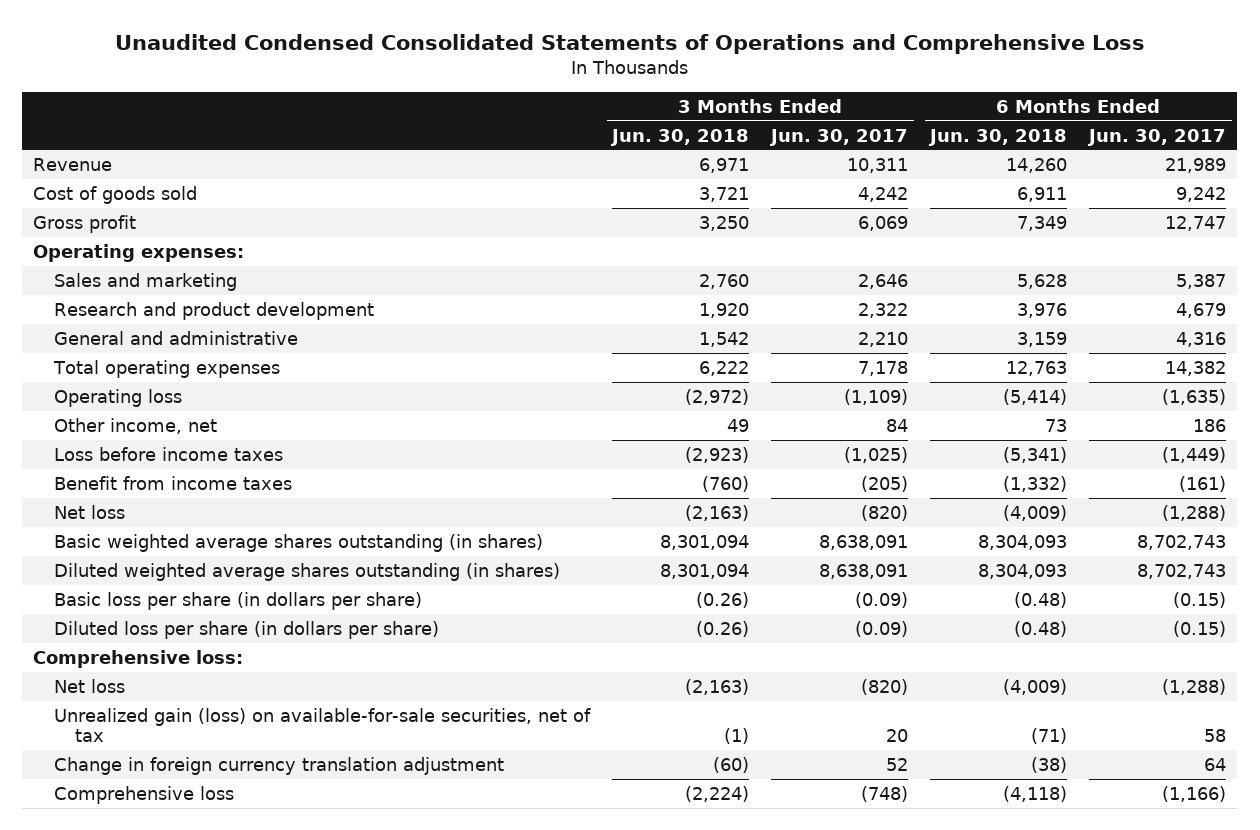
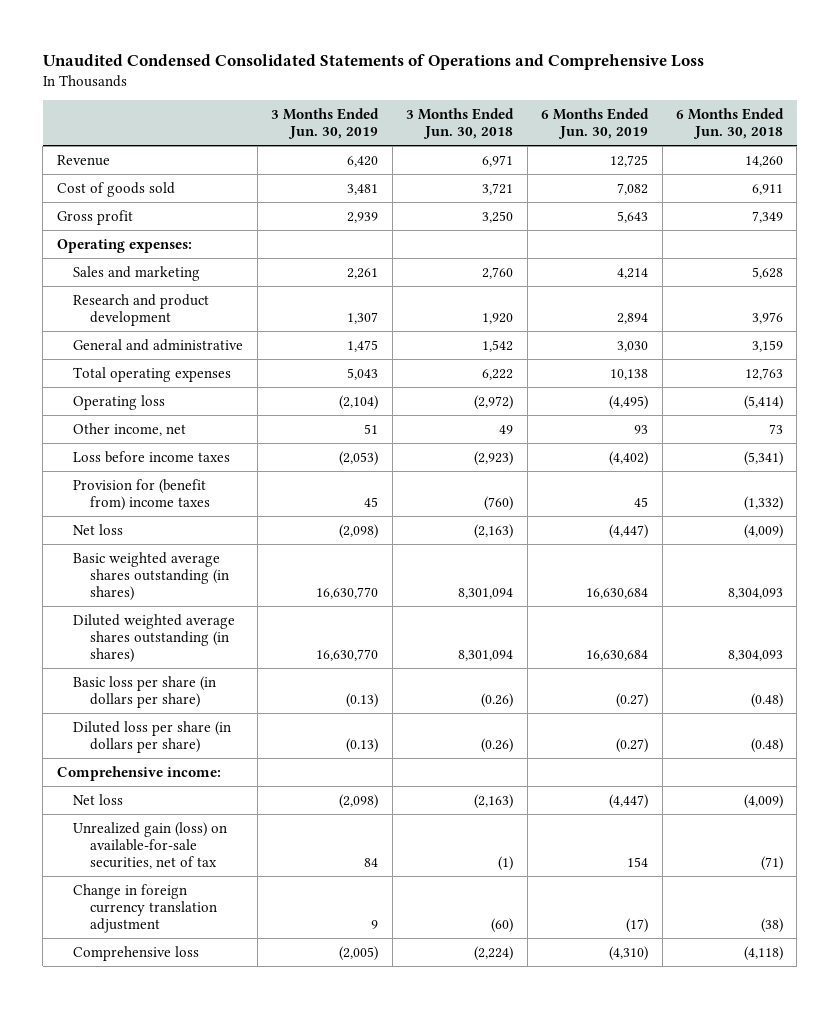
[769,128,909,146] Jun. 30, 2017 -> none
[1087,128,1227,146] Jun. 30, 2017 -> none
none -> [271,108,380,140] 3 Months Ended Jun. 30, 2019
none -> [541,108,650,140] 6 Months Ended Jun. 30, 2019
[54,475,293,490] Benefit from income taxes -> [73,478,211,511] Provision for (benefit from) income taxes
[33,649,244,668] Comprehensive loss: -> [56,765,221,781] Comprehensive income:

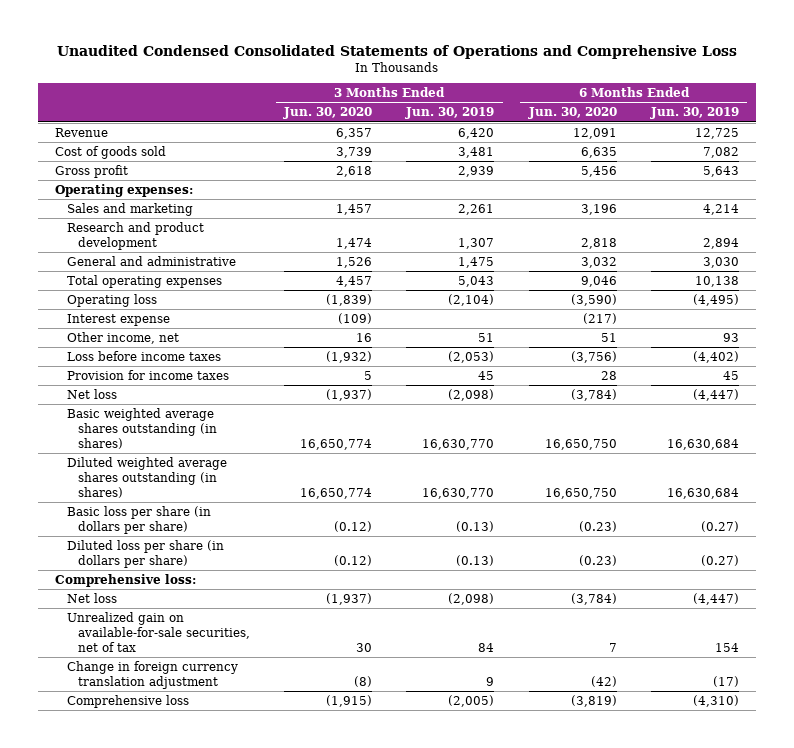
[406,108,515,140] 3 Months Ended Jun. 30, 2018 -> none
[676,108,785,140] 6 Months Ended Jun. 30, 2018 -> none
none -> [283,107,373,120] Jun. 30, 2020
none -> [527,107,617,120] Jun. 30, 2020
none -> [66,313,170,326] Interest expense
[73,478,211,511] Provision for (benefit from) income taxes -> [66,369,229,380] Provision for income taxes
[56,765,221,781] Comprehensive income: -> [55,573,197,587] Comprehensive loss:
[73,821,228,870] Unrealized gain (loss) on available-for-sale securities, net of tax -> [66,611,250,652] Unrealized gain on available-for-sale securities, net of tax

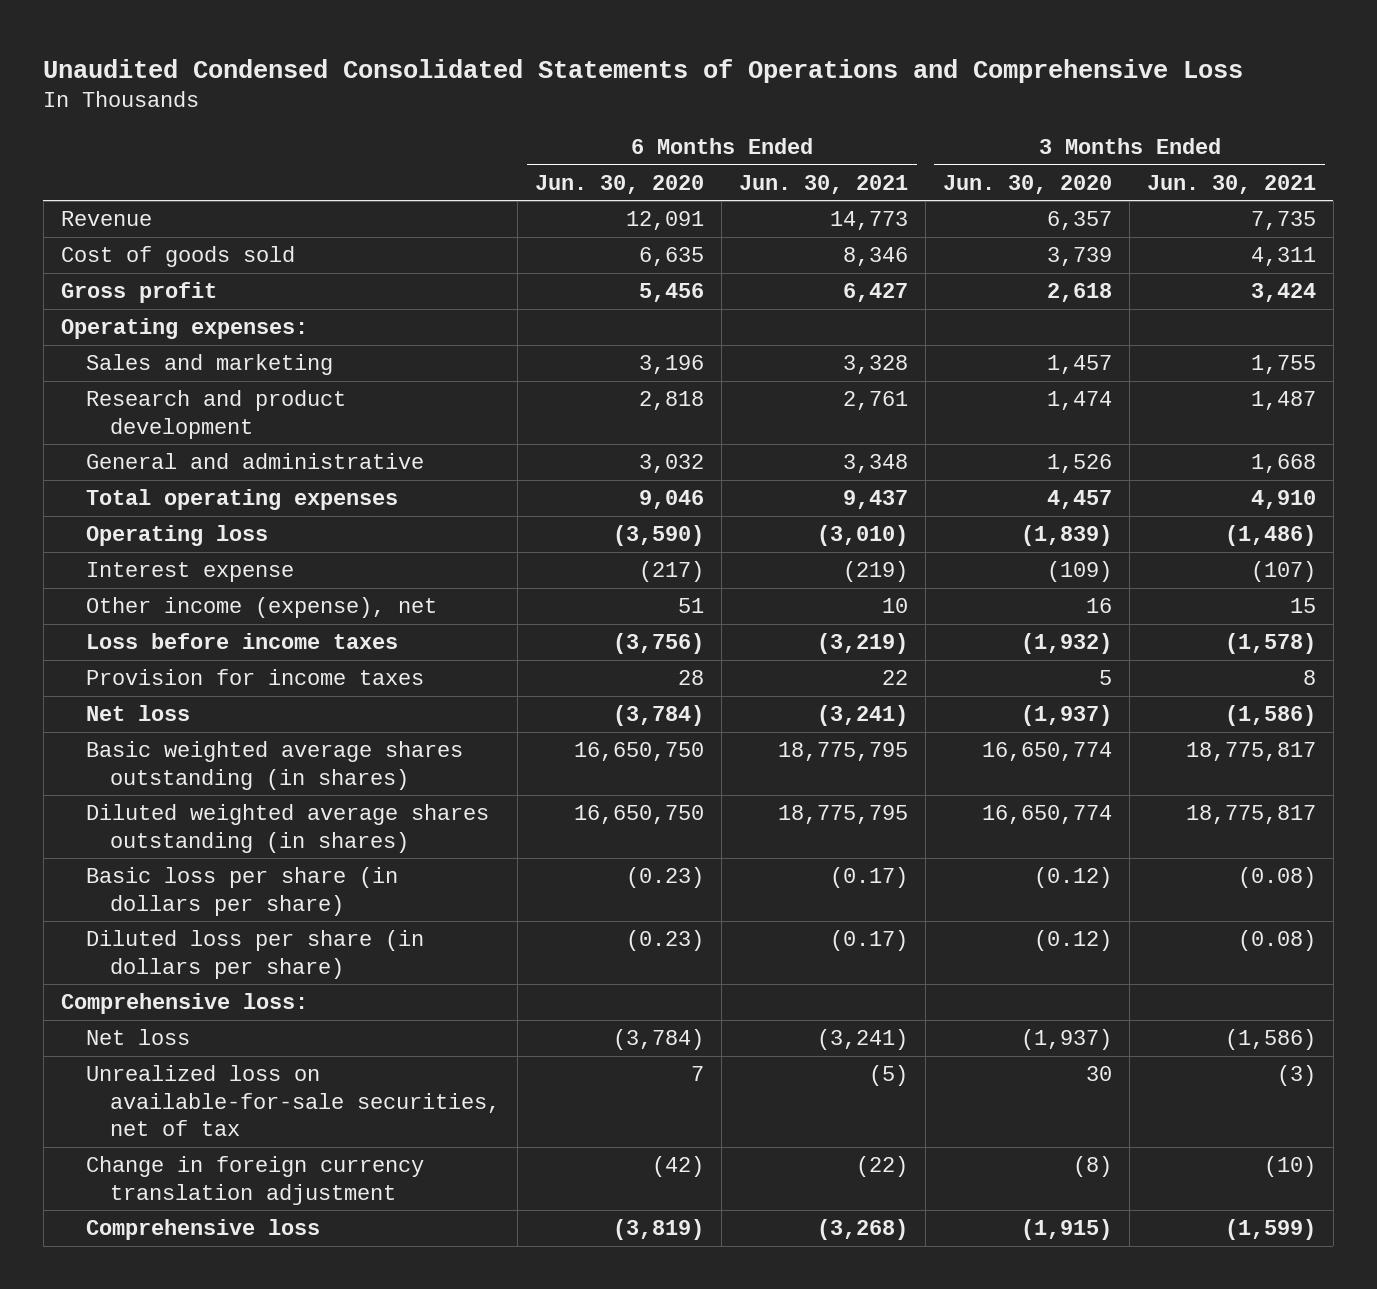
[405,107,495,120] Jun. 30, 2019 -> none
[649,107,739,120] Jun. 30, 2019 -> none
none -> [739,174,909,194] Jun. 30, 2021
none -> [1146,174,1316,194] Jun. 30, 2021
[66,331,179,344] Other income, net -> [85,597,437,619] Other income (expense), net
[66,611,250,652] Unrealized gain on available-for-sale securities, net of tax -> [85,1065,501,1137] Unrealized loss on available-for-sale securities, net of tax

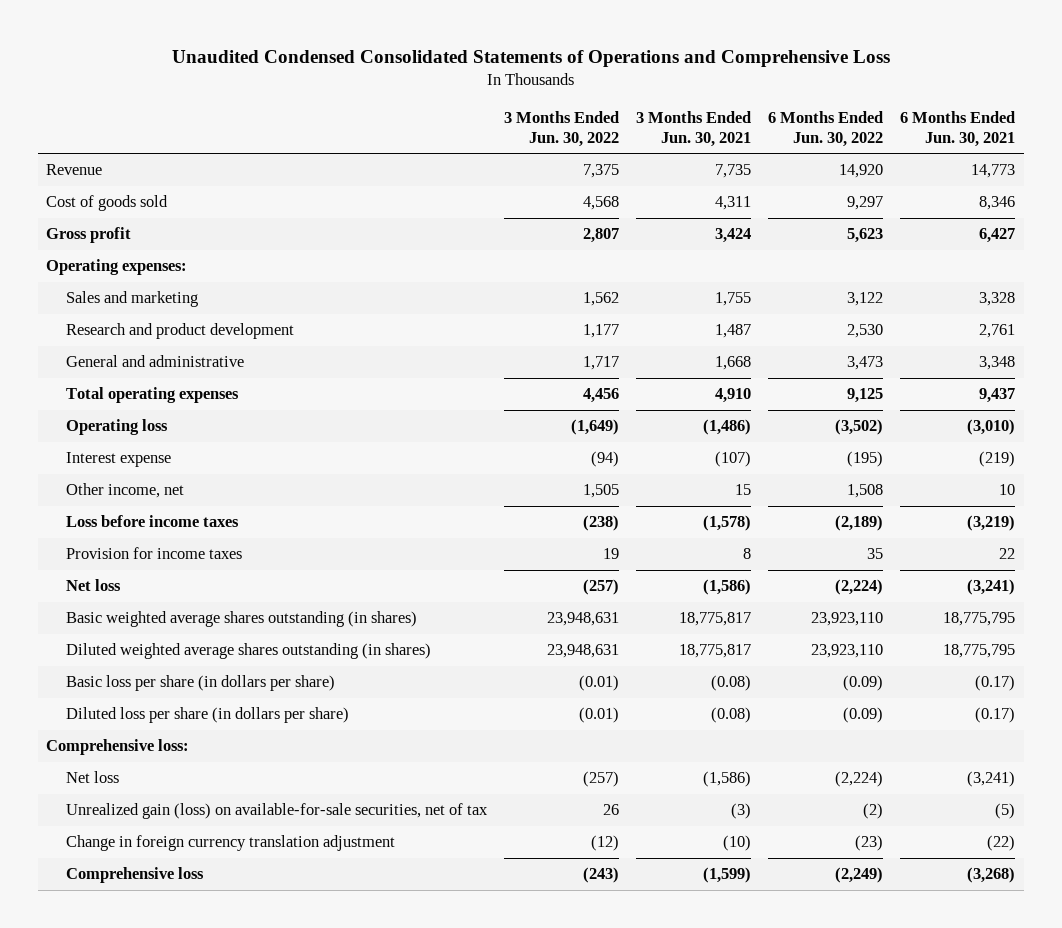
[535,174,705,194] Jun. 30, 2020 -> none
[943,174,1113,194] Jun. 30, 2020 -> none
none -> [504,110,620,147] 3 Months Ended Jun. 30, 2022
none -> [768,110,884,147] 6 Months Ended Jun. 30, 2022
[85,597,437,619] Other income (expense), net -> [66,483,185,499] Other income, net
[85,1065,501,1137] Unrealized loss on available-for-sale securities, net of tax -> [66,803,489,820] Unrealized gain (loss) on available-for-sale securities, net of tax

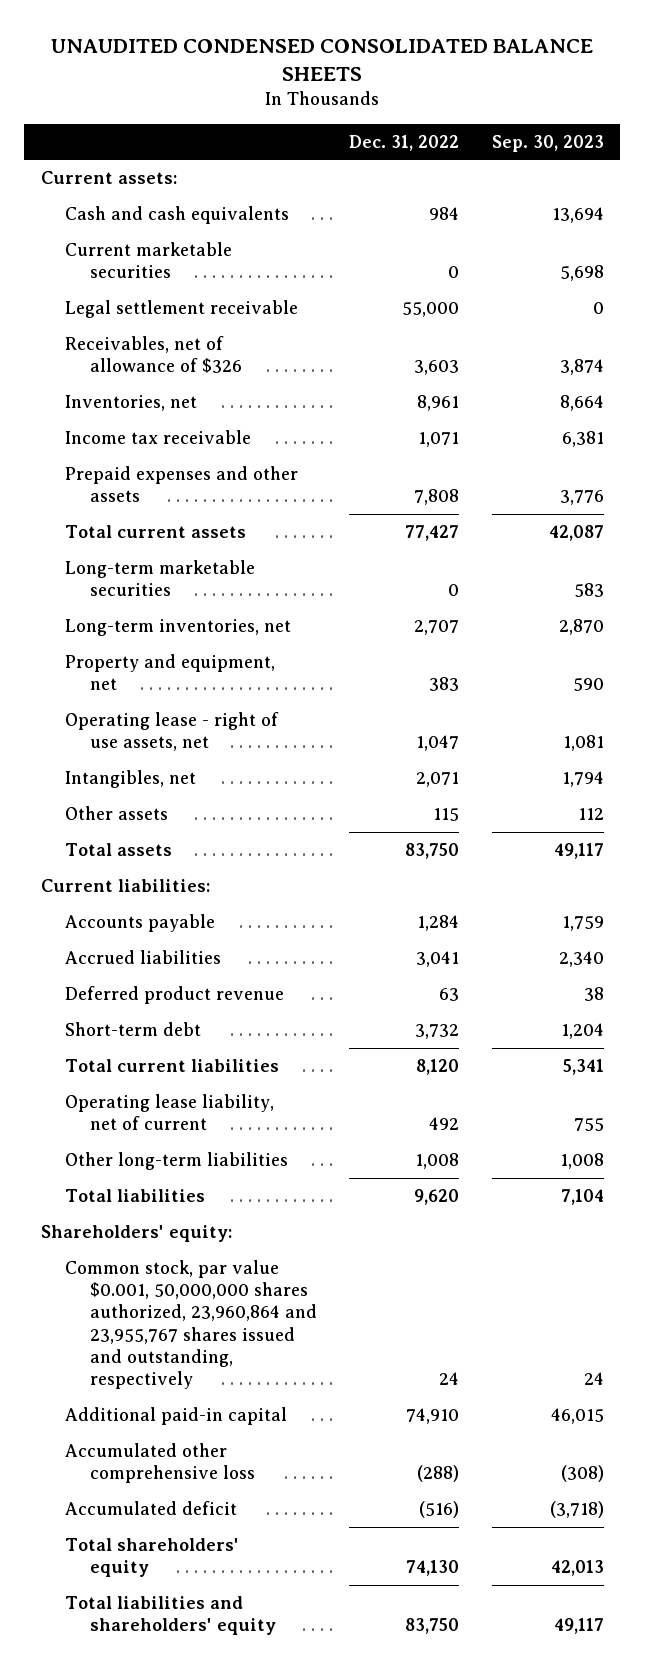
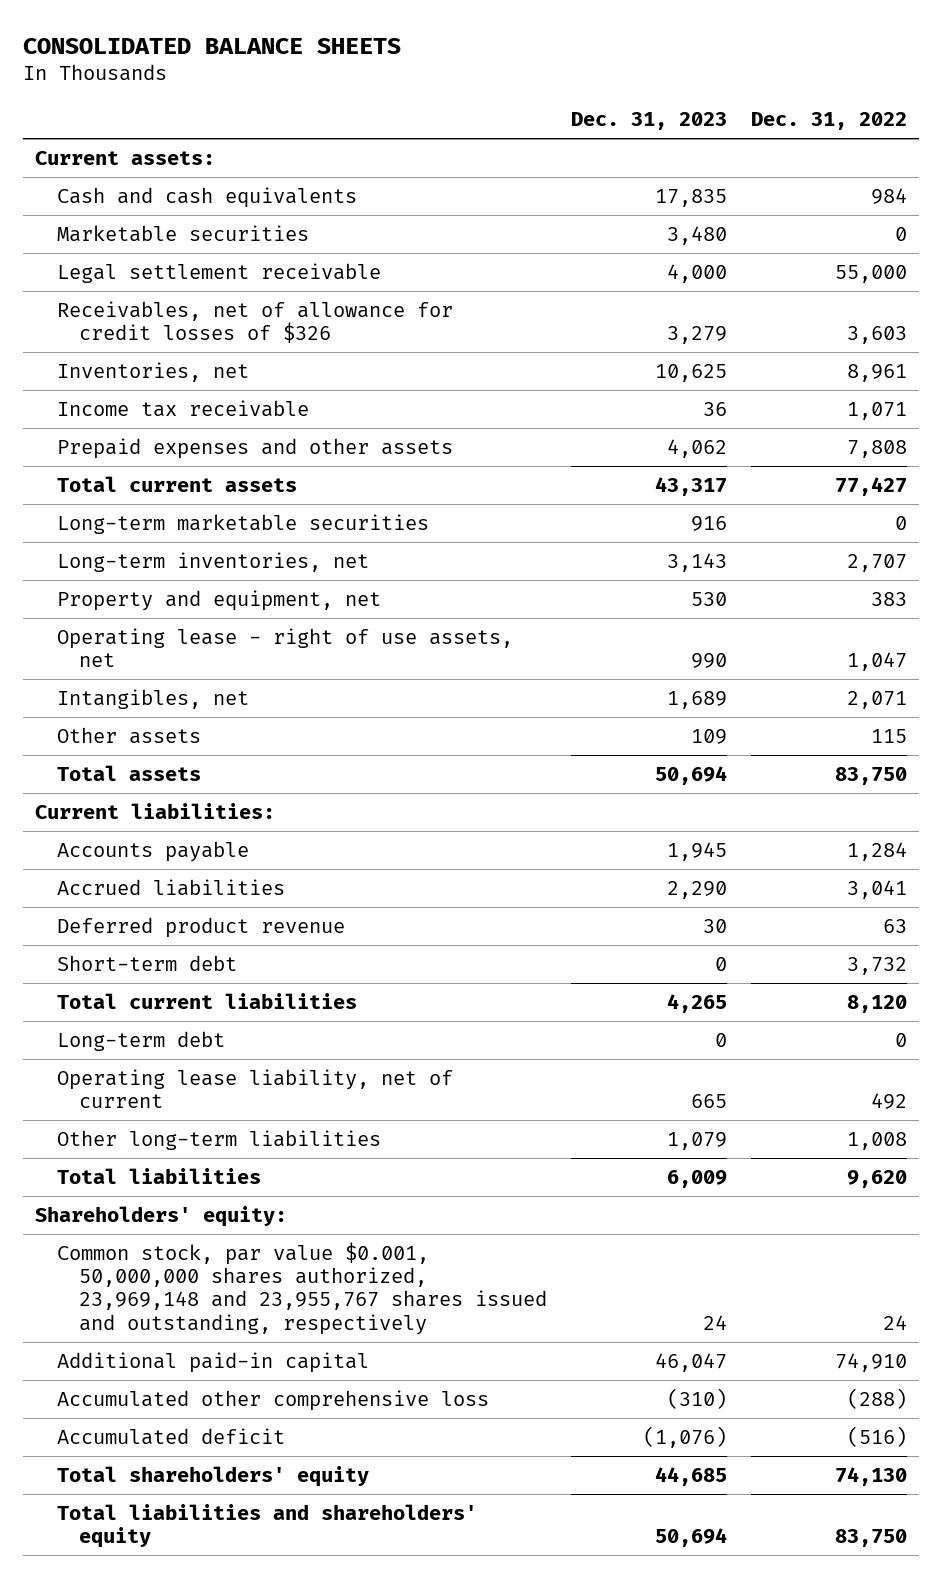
[51,38,594,81] UNAUDITED CONDENSED CONSOLIDATED BALANCE SHEETS -> [22,37,401,54] CONSOLIDATED BALANCE SHEETS
[491,134,604,152] Sep. 30, 2023 -> none
none -> [570,112,727,131] Dec. 31, 2023
[65,242,233,279] Current marketable securities -> [56,224,309,242] Marketable securities
[65,336,242,374] Receivables, net of allowance of $326 -> [56,300,453,344] Receivables, net of allowance for credit losses of $326
none -> [56,1030,225,1051] Long-term debt
[65,1260,317,1390] Common stock, par value $0.001, 50,000,000 shares authorized, 23,960,864 and 23,955,767 shares issued and outstanding, respectively -> [56,1241,547,1335] Common stock, par value $0.001, 50,000,000 shares authorized, 23,969,148 and 23,955,767 shares issued and outstanding, respectively

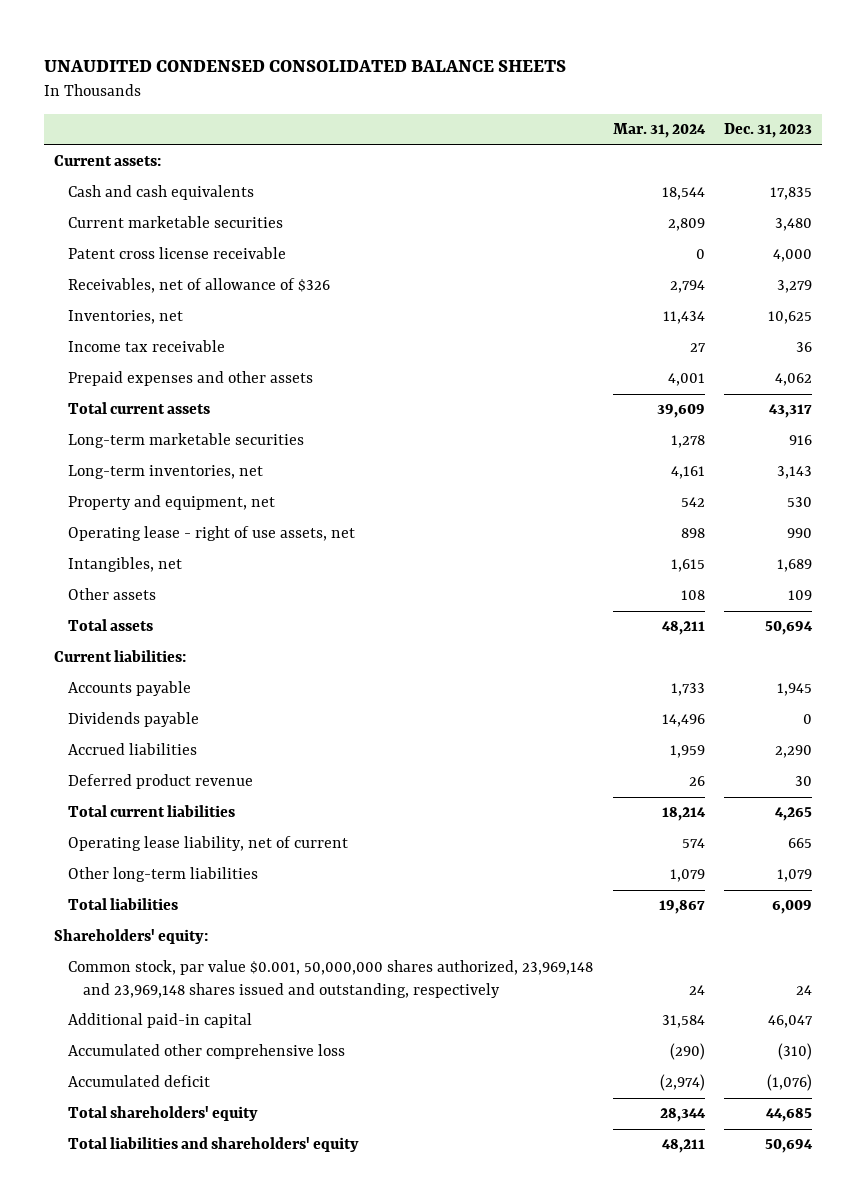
[22,37,401,54] CONSOLIDATED BALANCE SHEETS -> [44,59,567,72] UNAUDITED CONDENSED CONSOLIDATED BALANCE SHEETS
[750,112,907,131] Dec. 31, 2022 -> none
none -> [612,123,706,139] Mar. 31, 2024
[56,224,309,242] Marketable securities -> [68,216,284,229] Current marketable securities
[56,262,381,283] Legal settlement receivable -> [68,247,287,260] Patent cross license receivable
[56,300,453,344] Receivables, net of allowance for credit losses of $326 -> [68,278,331,294] Receivables, net of allowance of $326
none -> [68,712,200,728] Dividends payable
[56,954,237,971] Short-term debt -> none
[56,1030,225,1051] Long-term debt -> none
[56,1241,547,1335] Common stock, par value $0.001, 50,000,000 shares authorized, 23,969,148 and 23,955,767 shares issued and outstanding, respectively -> [68,960,594,999] Common stock, par value $0.001, 50,000,000 shares authorized, 23,969,148 and 23,969,148 shares issued and outstanding, respectively

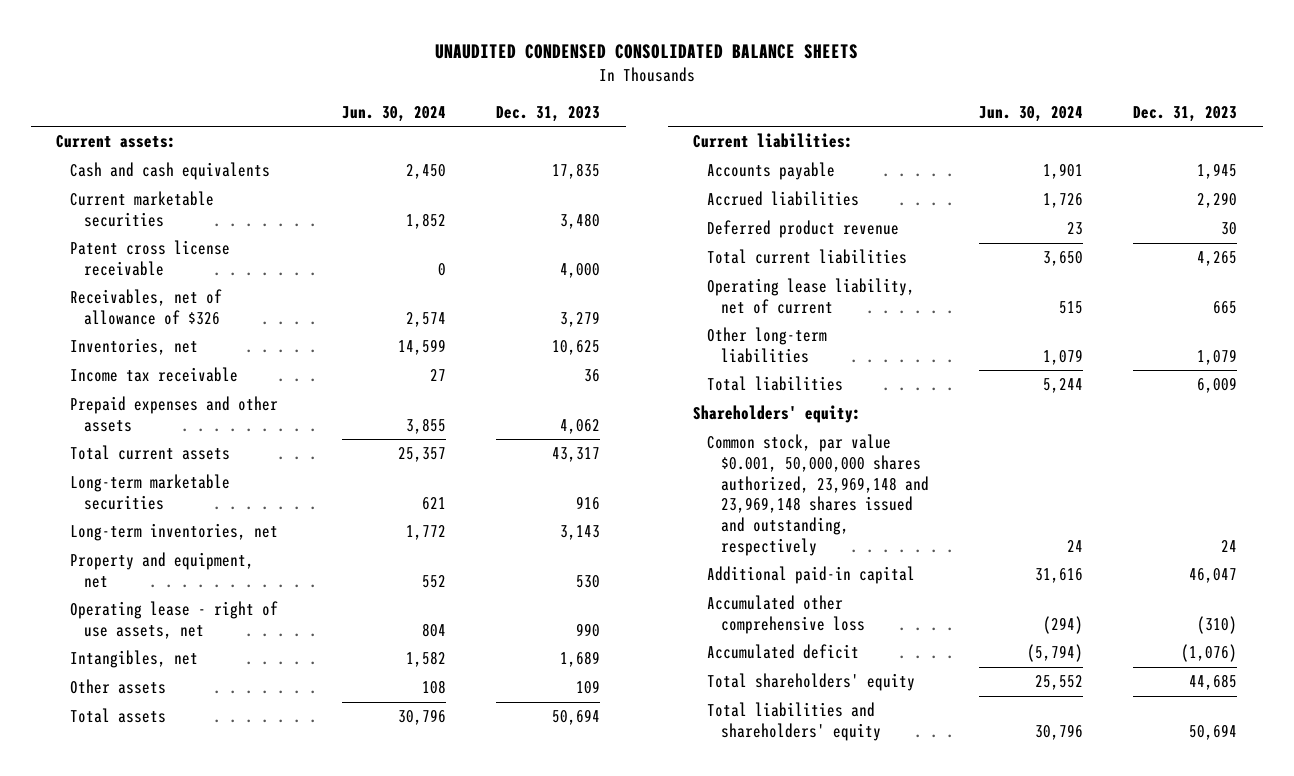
[612,123,706,139] Mar. 31, 2024 -> none
none -> [342,105,447,122] Jun. 30, 2024
[68,712,200,728] Dividends payable -> none

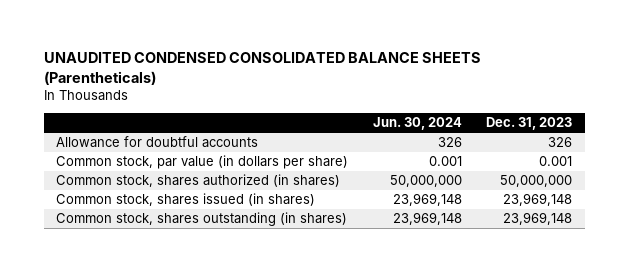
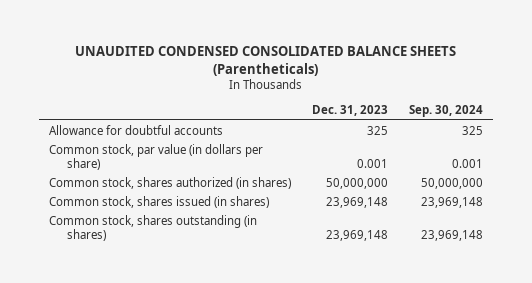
[372,117,462,131] Jun. 30, 2024 -> none
none -> [408,105,483,118] Sep. 30, 2024
[548,137,573,148] 326 -> [366,125,388,135] 325

